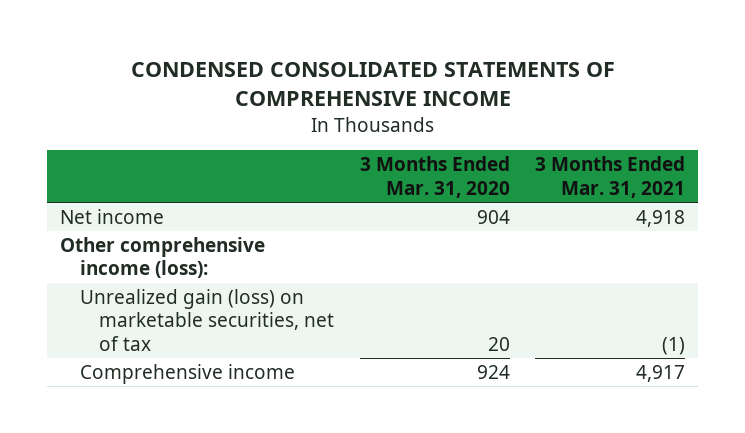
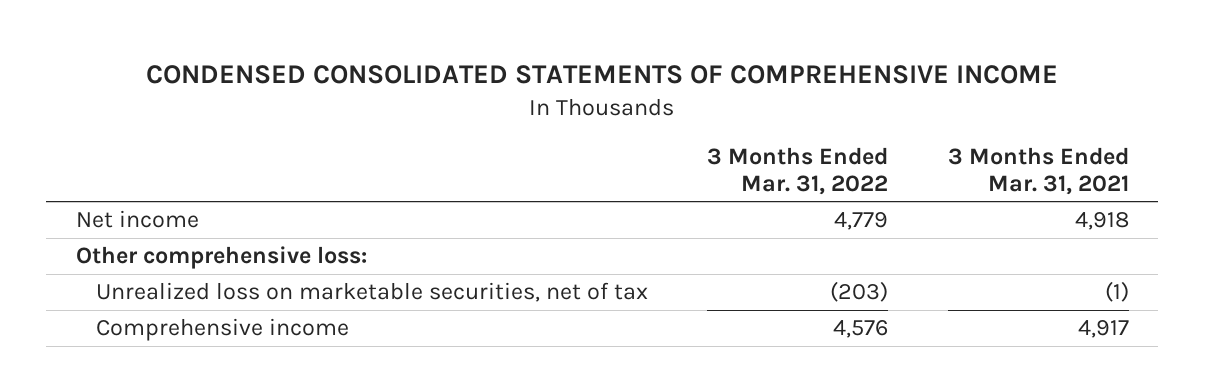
[359,156,510,198] 3 Months Ended Mar. 31, 2020 -> none
none -> [707,146,889,195] 3 Months Ended Mar. 31, 2022
[60,236,266,279] Other comprehensive income (loss): -> [76,246,368,270] Other comprehensive loss:
[79,288,335,351] Unrealized gain (loss) on marketable securities, net of tax -> [96,282,649,303] Unrealized loss on marketable securities, net of tax

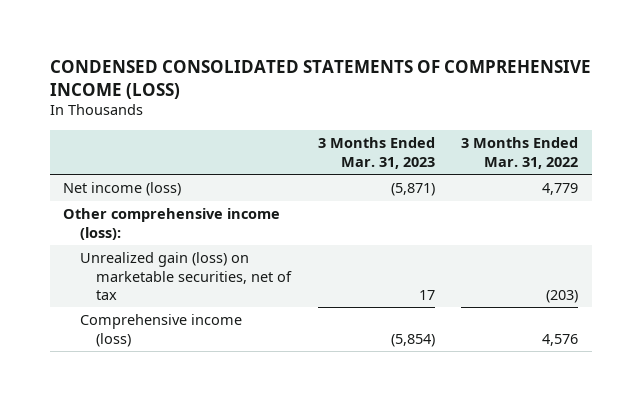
[146,64,1059,84] CONDENSED CONSOLIDATED STATEMENTS OF COMPREHENSIVE INCOME -> [49,59,591,99] CONDENSED CONSOLIDATED STATEMENTS OF COMPREHENSIVE INCOME (LOSS)
[947,146,1129,195] 3 Months Ended Mar. 31, 2021 -> none
none -> [317,137,435,169] 3 Months Ended Mar. 31, 2023
[76,210,200,229] Net income -> [63,182,182,197] Net income (loss)
[76,246,368,270] Other comprehensive loss: -> [63,208,281,240] Other comprehensive income (loss):
[96,282,649,303] Unrealized loss on marketable securities, net of tax -> [79,252,293,300] Unrealized gain (loss) on marketable securities, net of tax
[96,318,350,342] Comprehensive income -> [79,314,242,347] Comprehensive income (loss)

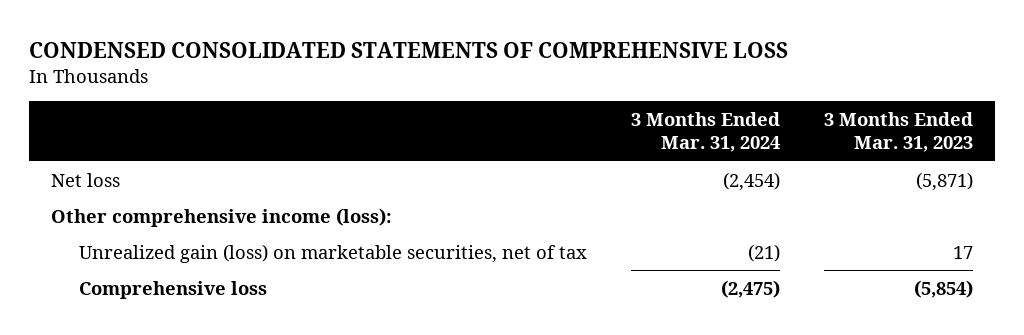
[49,59,591,99] CONDENSED CONSOLIDATED STATEMENTS OF COMPREHENSIVE INCOME (LOSS) -> [29,41,789,58] CONDENSED CONSOLIDATED STATEMENTS OF COMPREHENSIVE LOSS
[461,137,579,169] 3 Months Ended Mar. 31, 2022 -> none
none -> [630,111,780,153] 3 Months Ended Mar. 31, 2024
[63,182,182,197] Net income (loss) -> [51,172,121,187] Net loss
[79,314,242,347] Comprehensive income (loss) -> [78,280,267,299] Comprehensive loss

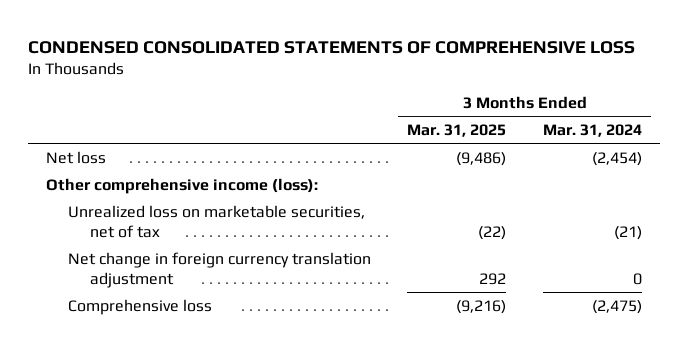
[823,111,973,153] 3 Months Ended Mar. 31, 2023 -> none
none -> [407,123,507,137] Mar. 31, 2025
[78,243,587,263] Unrealized gain (loss) on marketable securities, net of tax -> [67,204,365,239] Unrealized loss on marketable securities, net of tax
none -> [67,251,371,289] Net change in foreign currency translation adjustment

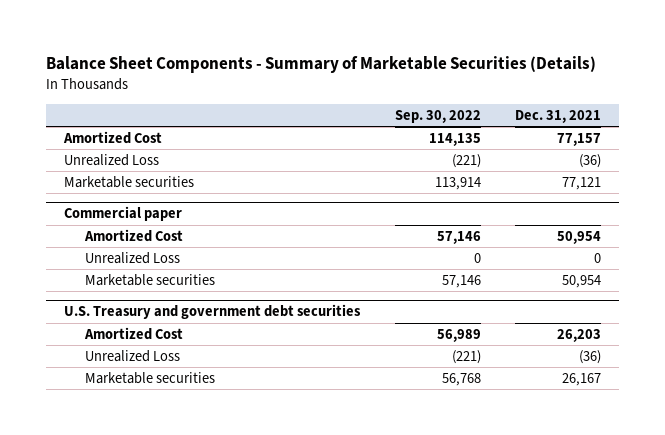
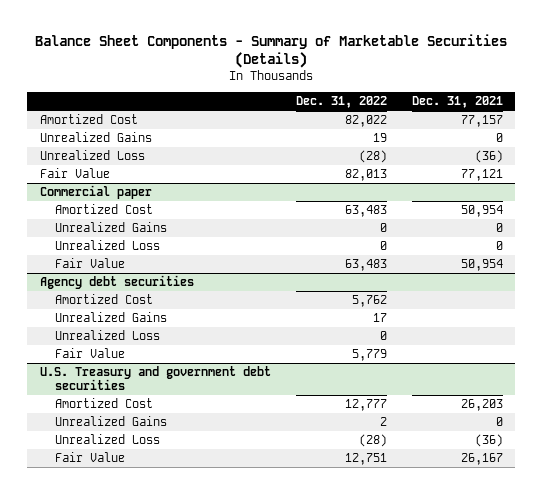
[394,109,481,123] Sep. 30, 2022 -> none
none -> [295,96,387,109] Dec. 31, 2022
none -> [39,132,152,143] Unrealized Gains
[63,176,194,189] Marketable securities -> [39,168,110,179] Fair Value
none -> [55,222,168,233] Unrealized Gains
[85,274,216,287] Marketable securities -> [55,258,126,269] Fair Value
none -> [39,275,194,290] Agency debt securities
none -> [55,294,154,305] Amortized Cost
none -> [55,312,168,323] Unrealized Gains
none -> [55,330,161,341] Unrealized Loss
none -> [55,348,126,359] Fair Value
none -> [55,416,168,427] Unrealized Gains
[85,372,216,385] Marketable securities -> [55,452,126,463] Fair Value

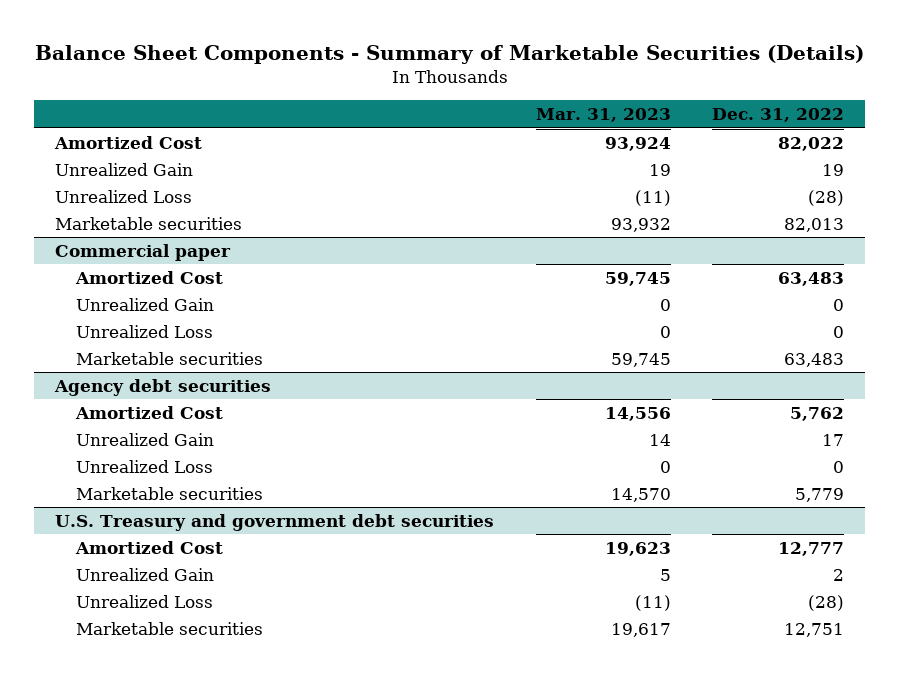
[411,96,503,109] Dec. 31, 2021 -> none
none -> [535,108,671,123] Mar. 31, 2023
[39,132,152,143] Unrealized Gains -> [54,162,193,176] Unrealized Gain
[39,168,110,179] Fair Value -> [54,216,242,230] Marketable securities
[55,222,168,233] Unrealized Gains -> [75,297,214,311] Unrealized Gain
[55,258,126,269] Fair Value -> [75,351,263,365] Marketable securities
[55,312,168,323] Unrealized Gains -> [75,432,214,446] Unrealized Gain
[55,348,126,359] Fair Value -> [75,486,263,500] Marketable securities
[55,416,168,427] Unrealized Gains -> [75,567,214,581] Unrealized Gain
[55,452,126,463] Fair Value -> [75,621,263,635] Marketable securities

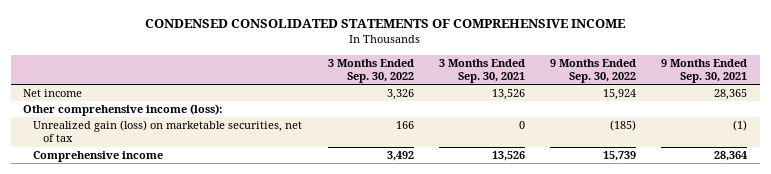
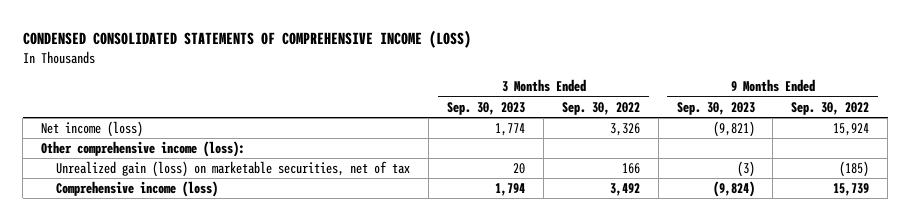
[145,19,627,29] CONDENSED CONSOLIDATED STATEMENTS OF COMPREHENSIVE INCOME -> [22,30,471,49] CONDENSED CONSOLIDATED STATEMENTS OF COMPREHENSIVE INCOME (LOSS)
[438,58,525,84] 3 Months Ended Sep. 30, 2021 -> none
[661,58,748,84] 9 Months Ended Sep. 30, 2021 -> none
none -> [447,101,526,115] Sep. 30, 2023
none -> [676,101,755,115] Sep. 30, 2023
[23,89,83,98] Net income -> [41,120,144,137] Net income (loss)
[33,151,164,163] Comprehensive income -> [56,180,219,197] Comprehensive income (loss)

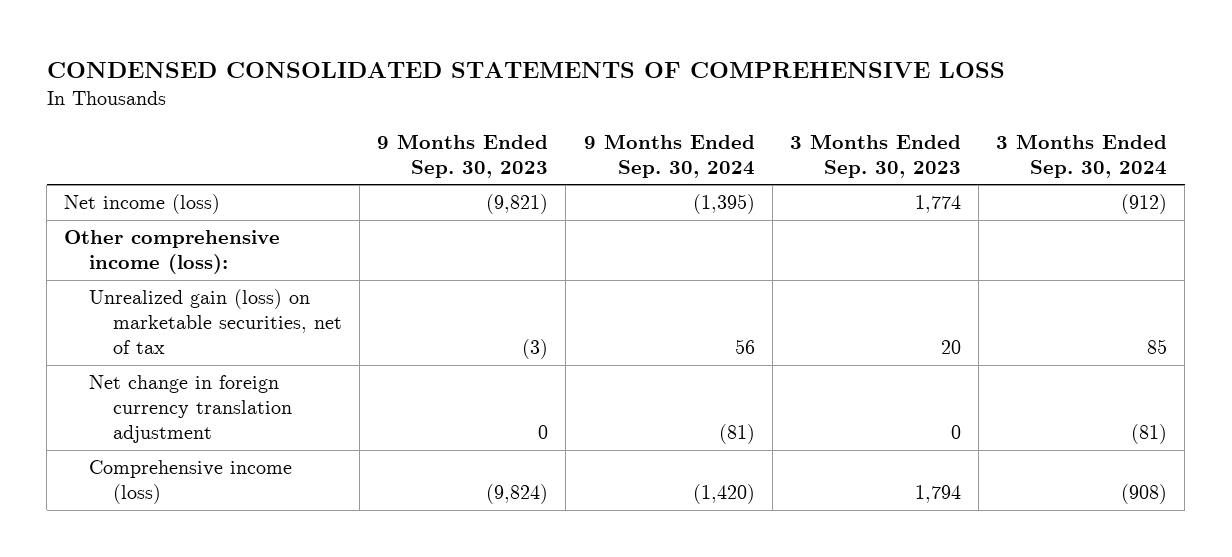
[22,30,471,49] CONDENSED CONSOLIDATED STATEMENTS OF COMPREHENSIVE INCOME (LOSS) -> [46,61,1005,78] CONDENSED CONSOLIDATED STATEMENTS OF COMPREHENSIVE LOSS
[561,101,640,115] Sep. 30, 2022 -> none
[791,101,870,115] Sep. 30, 2022 -> none
none -> [583,133,755,178] 9 Months Ended Sep. 30, 2024
none -> [996,133,1168,178] 3 Months Ended Sep. 30, 2024
none -> [88,375,293,444] Net change in foreign currency translation adjustment

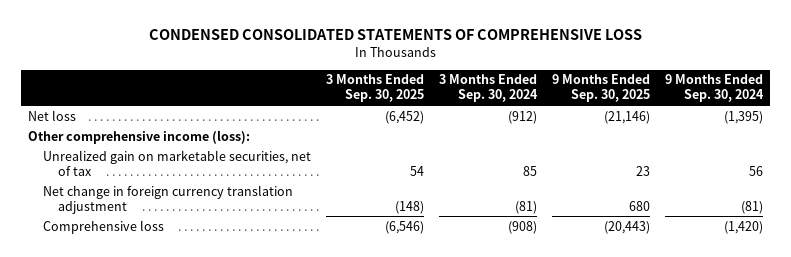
[377,133,549,178] 9 Months Ended Sep. 30, 2023 -> none
[789,133,961,178] 3 Months Ended Sep. 30, 2023 -> none
none -> [326,74,425,103] 3 Months Ended Sep. 30, 2025
none -> [551,74,650,103] 9 Months Ended Sep. 30, 2025
[64,194,221,215] Net income (loss) -> [28,109,77,121] Net loss
[88,289,343,355] Unrealized gain (loss) on marketable securities, net of tax -> [43,149,312,176] Unrealized gain on marketable securities, net of tax
[88,460,292,505] Comprehensive income (loss) -> [43,219,165,234] Comprehensive loss

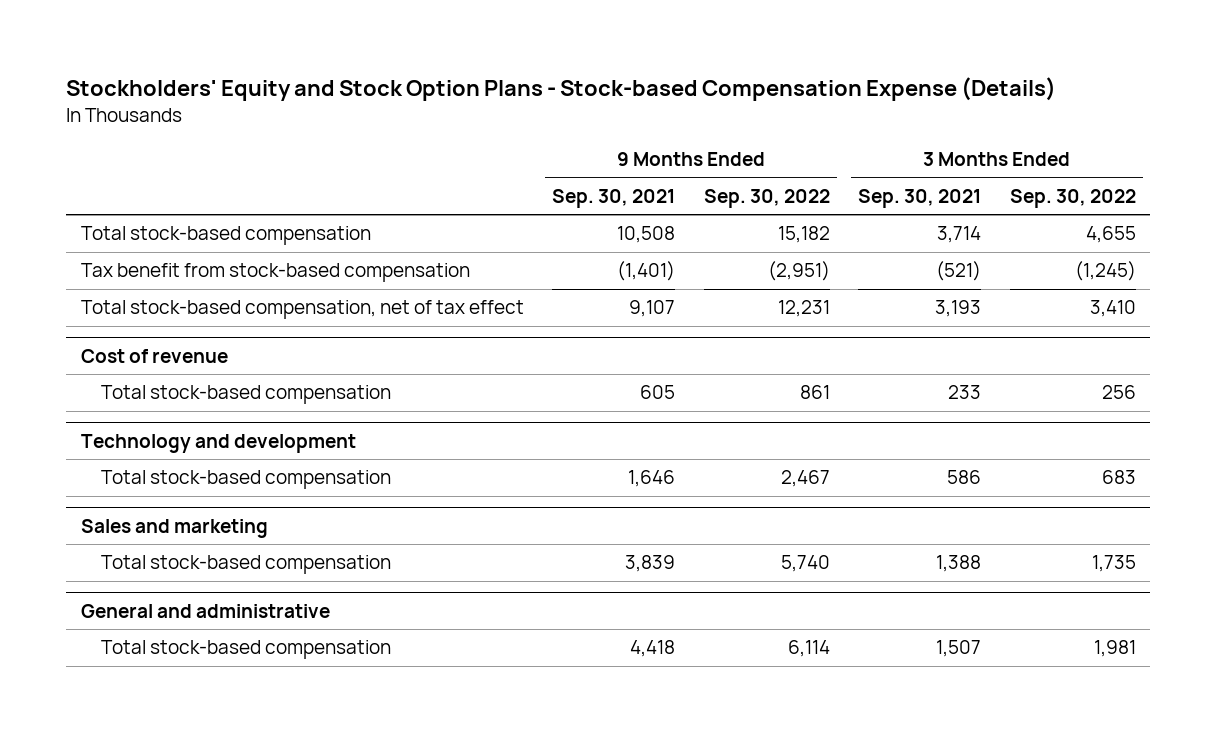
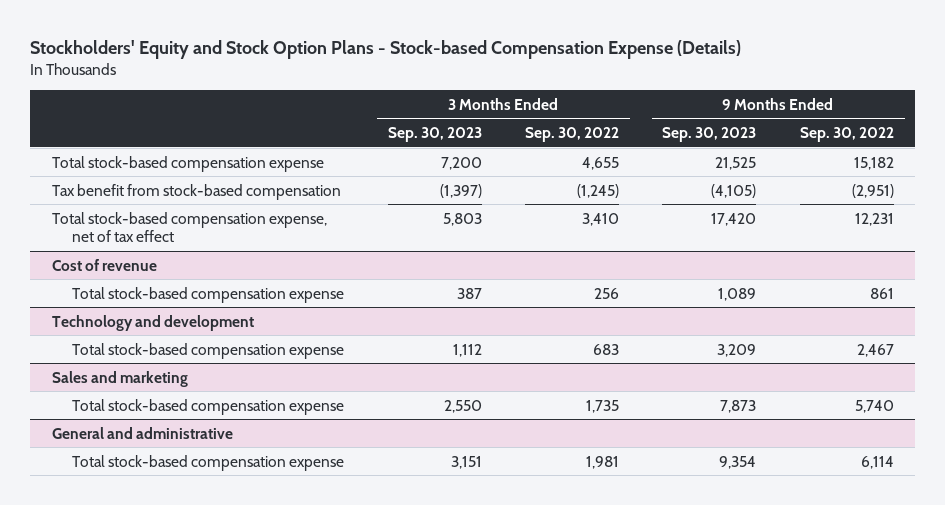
[552,188,676,208] Sep. 30, 2021 -> none
[858,188,982,208] Sep. 30, 2021 -> none
none -> [387,127,482,143] Sep. 30, 2023
none -> [662,127,757,143] Sep. 30, 2023
[80,226,371,246] Total stock-based compensation -> [51,155,324,172] Total stock-based compensation expense
[80,300,524,320] Total stock-based compensation, net of tax effect -> [51,211,327,243] Total stock-based compensation expense, net of tax effect
[101,385,392,405] Total stock-based compensation -> [72,286,345,303] Total stock-based compensation expense
[101,470,392,490] Total stock-based compensation -> [72,342,345,359] Total stock-based compensation expense
[101,555,392,575] Total stock-based compensation -> [72,398,345,415] Total stock-based compensation expense
[101,640,392,660] Total stock-based compensation -> [72,454,345,471] Total stock-based compensation expense

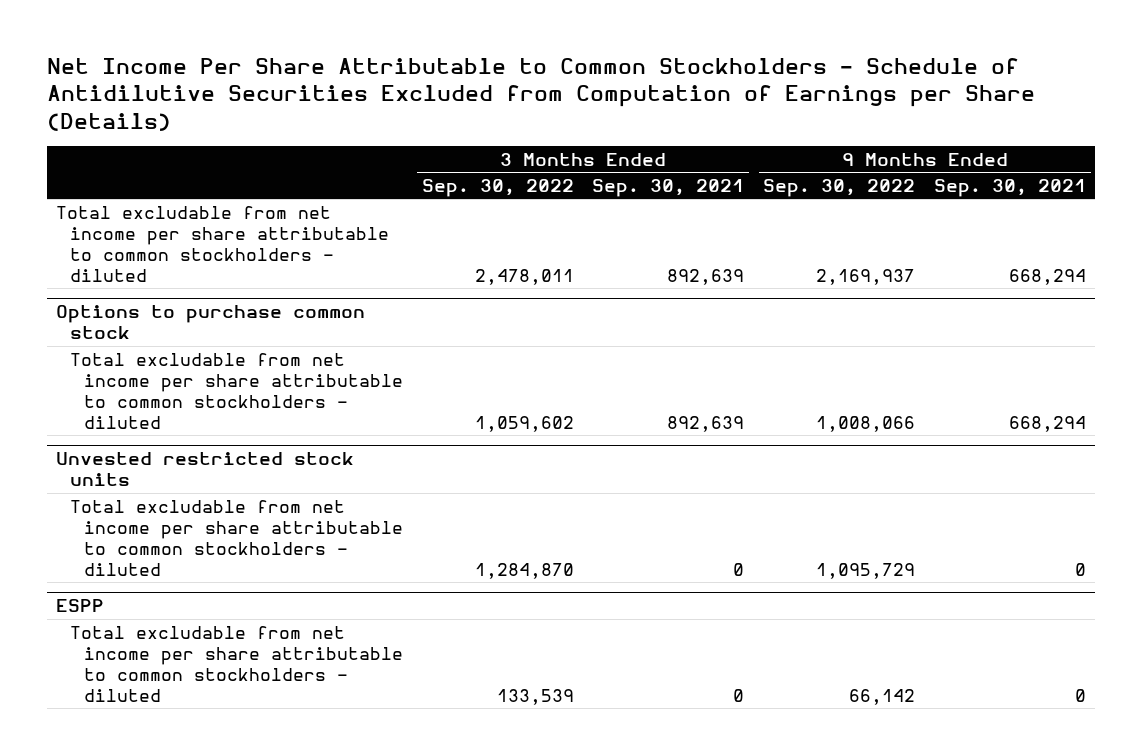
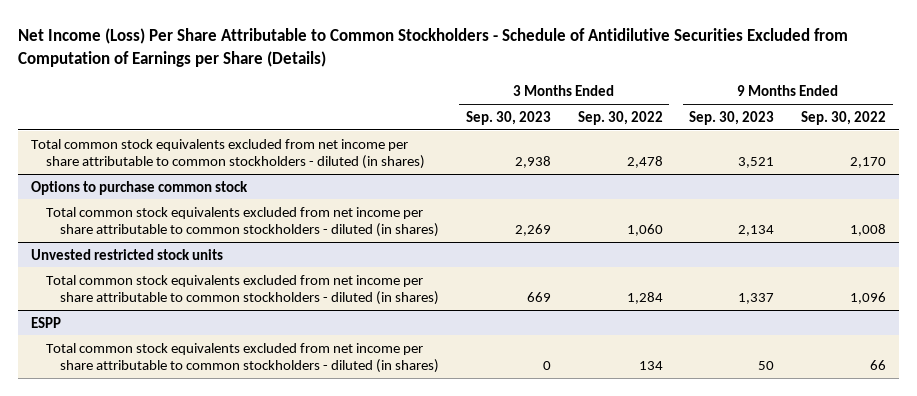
[46,57,1035,131] Net Income Per Share Attributable to Common Stockholders - Schedule of Antidilutive Securities Excluded from Computation of Earnings per Share (Details) -> [17,27,848,67] Net Income (Loss) Per Share Attributable to Common Stockholders - Schedule of Antidilutive Securities Excluded from Computation of Earnings per Share (Details)
[592,179,745,198] Sep. 30, 2021 -> none
[934,179,1087,198] Sep. 30, 2021 -> none
none -> [466,110,552,125] Sep. 30, 2023
none -> [689,110,775,125] Sep. 30, 2023
[55,205,389,282] Total excludable from net income per share attributable to common stockholders - diluted -> [30,138,425,169] Total common stock equivalents excluded from net income per share attributable to common stockholders - diluted (in shares)
[474,268,574,285] 2,478,011 -> [626,155,663,168] 2,478
[816,268,916,285] 2,169,937 -> [850,156,887,168] 2,170
[69,352,403,429] Total excludable from net income per share attributable to common stockholders - diluted -> [45,206,440,237] Total common stock equivalents excluded from net income per share attributable to common stockholders - diluted (in shares)
[474,415,574,432] 1,059,602 -> [626,223,663,236] 1,060
[816,415,916,432] 1,008,066 -> [850,223,887,236] 1,008
[69,499,403,576] Total excludable from net income per share attributable to common stockholders - diluted -> [45,274,440,305] Total common stock equivalents excluded from net income per share attributable to common stockholders - diluted (in shares)
[474,562,574,579] 1,284,870 -> [626,291,663,304] 1,284
[816,562,916,579] 1,095,729 -> [850,291,887,304] 1,096
[69,625,403,702] Total excludable from net income per share attributable to common stockholders - diluted -> [45,342,440,373] Total common stock equivalents excluded from net income per share attributable to common stockholders - diluted (in shares)
[496,688,574,705] 133,539 -> [638,360,663,370] 134
[849,688,916,705] 66,142 -> [870,359,887,370] 66

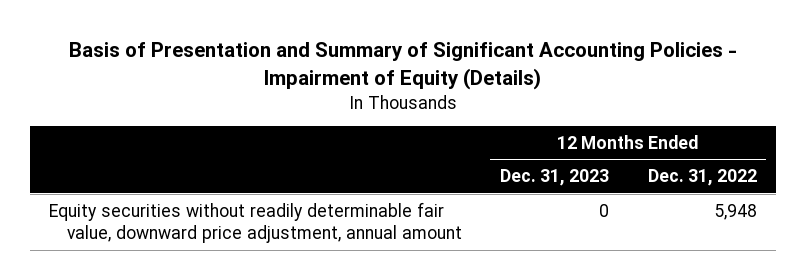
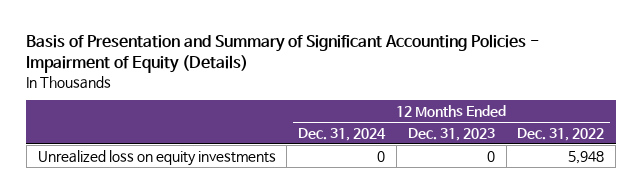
none -> [298,127,387,141] Dec. 31, 2024
[49,201,462,244] Equity securities without readily determinable fair value, downward price adjustment, annual amount -> [37,149,276,166] Unrealized loss on equity investments

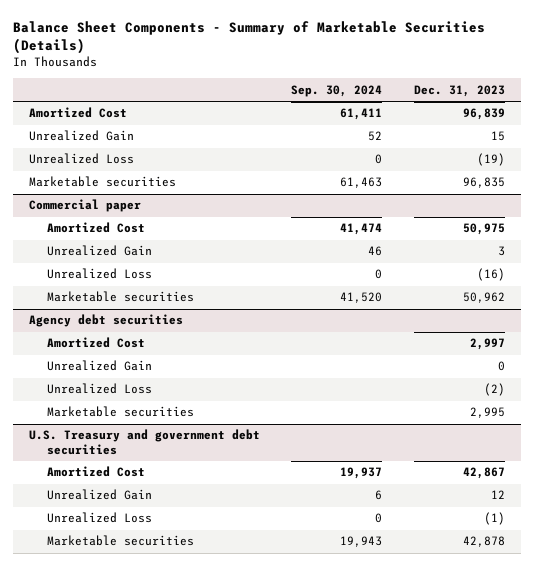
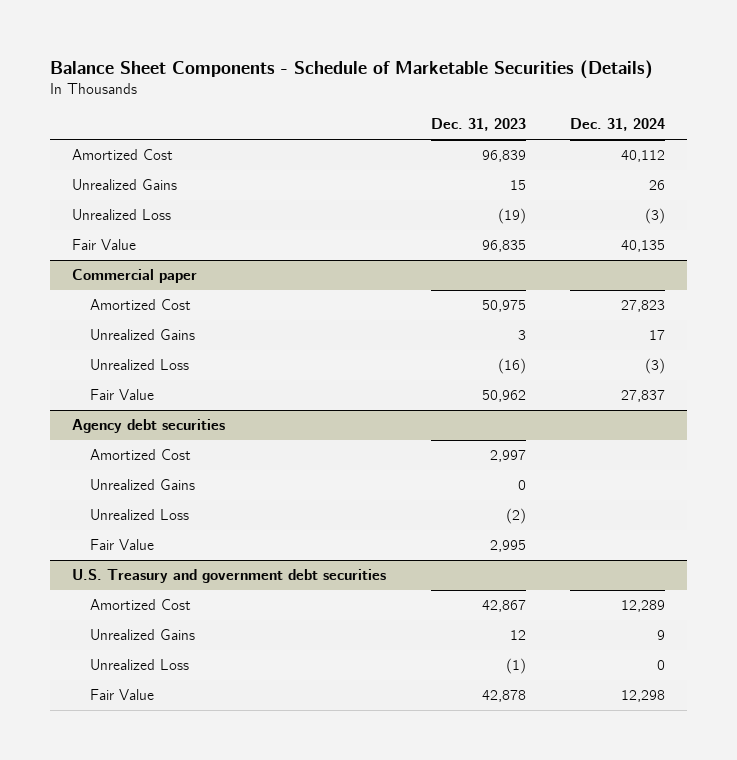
[13,20,486,55] Balance Sheet Components - Summary of Marketable Securities (Details) -> [50,59,654,79] Balance Sheet Components - Schedule of Marketable Securities (Details)
[291,84,383,97] Sep. 30, 2024 -> none
none -> [569,118,665,132] Dec. 31, 2024
[28,130,134,142] Unrealized Gain -> [72,179,178,191] Unrealized Gains
[28,176,176,188] Marketable securities -> [72,239,137,251] Fair Value
[47,245,153,257] Unrealized Gain -> [89,329,195,341] Unrealized Gains
[47,291,195,303] Marketable securities -> [89,389,154,401] Fair Value
[47,360,153,372] Unrealized Gain -> [89,479,195,491] Unrealized Gains
[47,406,195,418] Marketable securities -> [89,539,154,551] Fair Value
[47,489,153,501] Unrealized Gain -> [89,629,195,641] Unrealized Gains
[47,535,195,547] Marketable securities -> [89,689,154,701] Fair Value

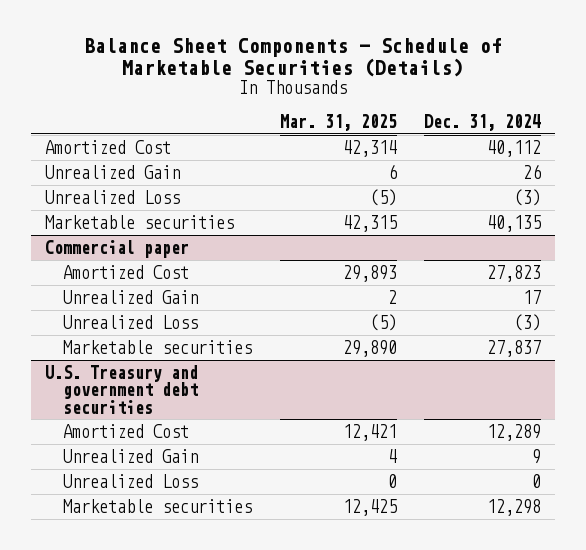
[430,118,526,132] Dec. 31, 2023 -> none
none -> [279,113,397,131] Mar. 31, 2025
[72,179,178,191] Unrealized Gains -> [44,164,180,179] Unrealized Gain
[72,239,137,251] Fair Value -> [44,214,234,229] Marketable securities
[89,329,195,341] Unrealized Gains -> [62,289,198,304] Unrealized Gain
[72,419,226,434] Agency debt securities -> none
[89,449,191,461] Amortized Cost -> none
[89,479,195,491] Unrealized Gains -> none
[89,509,189,521] Unrealized Loss -> none
[89,539,154,551] Fair Value -> none
[89,389,154,401] Fair Value -> [62,339,252,354] Marketable securities
[89,629,195,641] Unrealized Gains -> [62,448,198,463] Unrealized Gain
[89,689,154,701] Fair Value -> [62,498,252,513] Marketable securities

